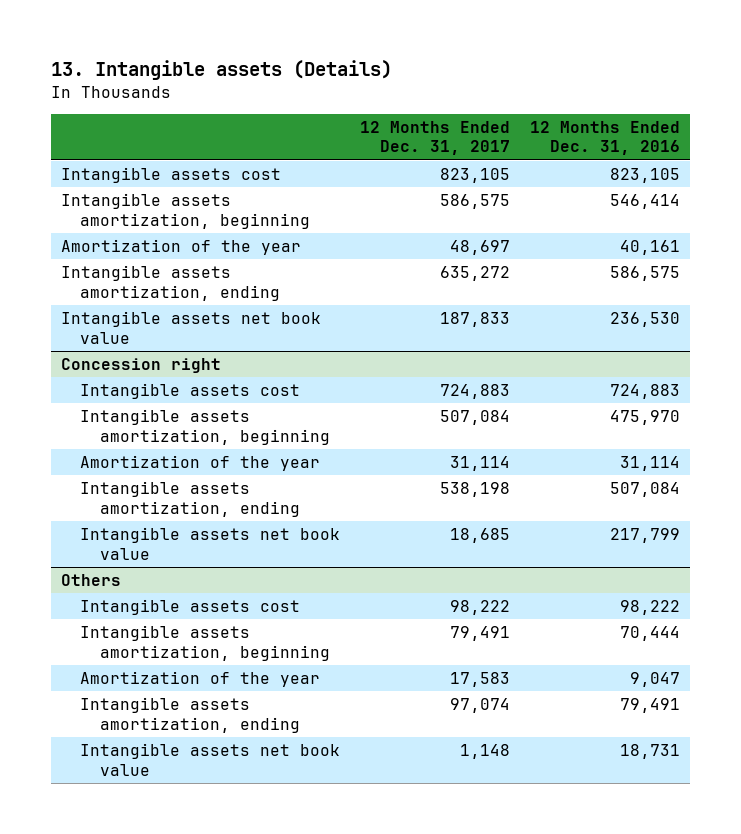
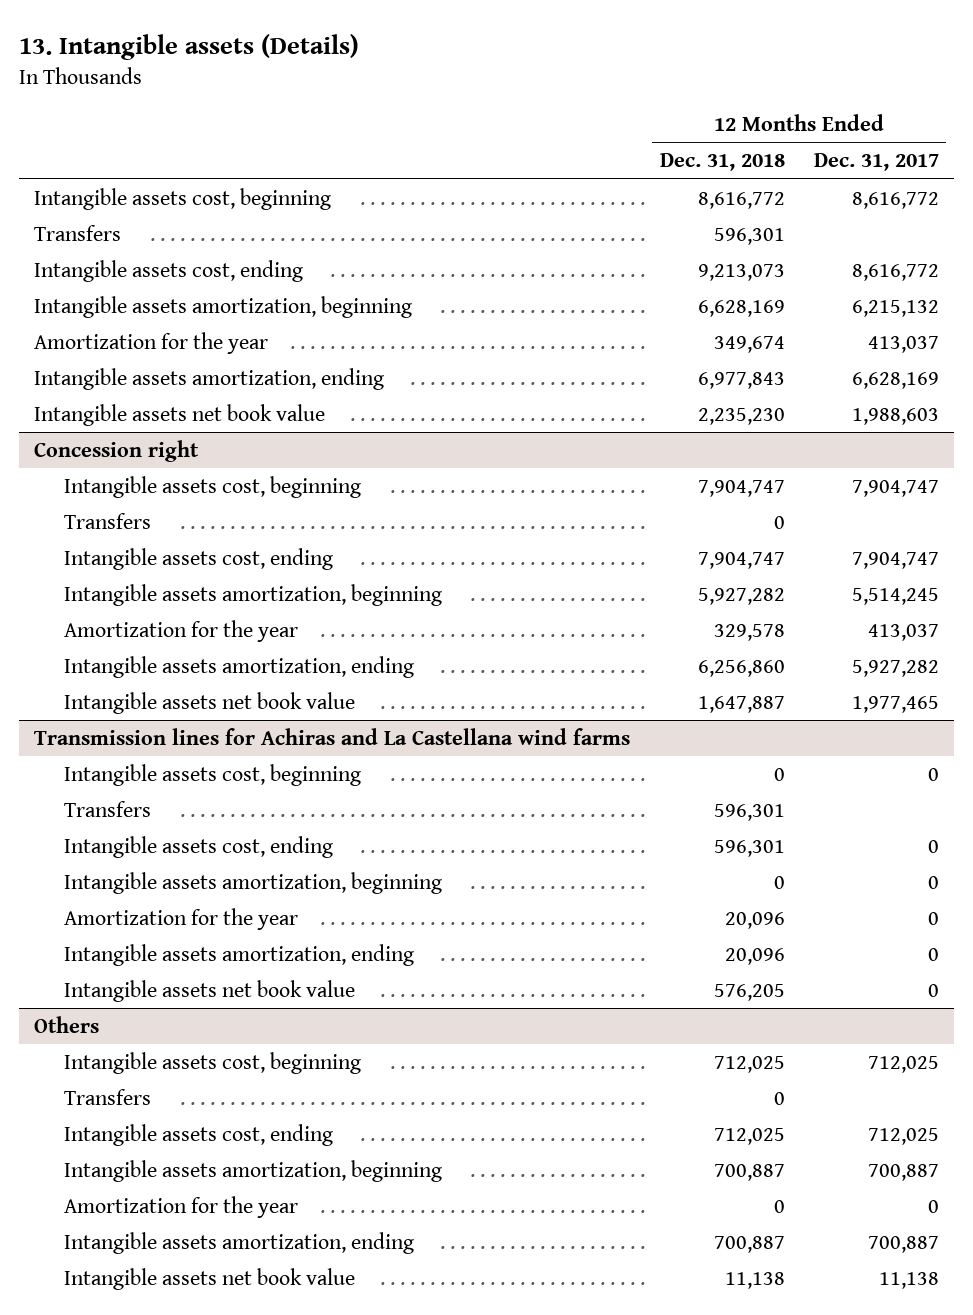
[530,120,681,156] 12 Months Ended Dec. 31, 2016 -> none
none -> [659,153,785,172] Dec. 31, 2018
[60,167,281,184] Intangible assets cost -> [34,188,332,211] Intangible assets cost, beginning
[440,168,511,184] 823,105 -> [851,192,939,210] 8,616,772
none -> [34,225,122,242] Transfers
none -> [34,260,304,283] Intangible assets cost, ending
[440,194,511,210] 586,575 -> [851,300,939,318] 6,215,132
[60,239,301,256] Amortization of the year -> [34,332,269,355] Amortization for the year
[450,240,511,256] 48,697 -> [867,336,939,354] 413,037
[440,266,511,282] 635,272 -> [851,372,939,390] 6,628,169
[440,312,511,328] 187,833 -> [851,408,939,426] 1,988,603
[80,383,301,400] Intangible assets cost -> [64,476,362,499] Intangible assets cost, beginning
[440,384,511,400] 724,883 -> [851,480,939,498] 7,904,747
none -> [64,513,152,530] Transfers
none -> [64,548,334,571] Intangible assets cost, ending
[440,410,511,426] 507,084 -> [851,588,939,606] 5,514,245
[80,455,321,472] Amortization of the year -> [64,620,299,643] Amortization for the year
[450,456,511,472] 31,114 -> [867,624,939,642] 413,037
[440,482,511,498] 538,198 -> [851,660,939,678] 5,927,282
[450,528,511,544] 18,685 -> [851,696,939,714] 1,977,465
none -> [34,728,631,746] Transmission lines for Achiras and La Castellana wind farms
none -> [64,764,362,787] Intangible assets cost, beginning
none -> [64,801,152,818] Transfers
none -> [64,836,334,859] Intangible assets cost, ending
none -> [64,872,443,895] Intangible assets amortization, beginning
none -> [64,908,299,931] Amortization for the year
none -> [64,944,415,967] Intangible assets amortization, ending
none -> [64,980,356,1003] Intangible assets net book value
[80,599,301,616] Intangible assets cost -> [64,1052,362,1075] Intangible assets cost, beginning
[450,600,511,616] 98,222 -> [867,1056,939,1074] 712,025
none -> [64,1089,152,1106] Transfers
none -> [64,1124,334,1147] Intangible assets cost, ending
[450,626,511,642] 79,491 -> [867,1164,939,1182] 700,887
[80,671,321,688] Amortization of the year -> [64,1196,299,1219] Amortization for the year
[450,672,511,688] 17,583 -> [927,1200,939,1214] 0
[450,698,511,714] 97,074 -> [867,1236,939,1254] 700,887
[460,744,511,760] 1,148 -> [878,1272,939,1290] 11,138

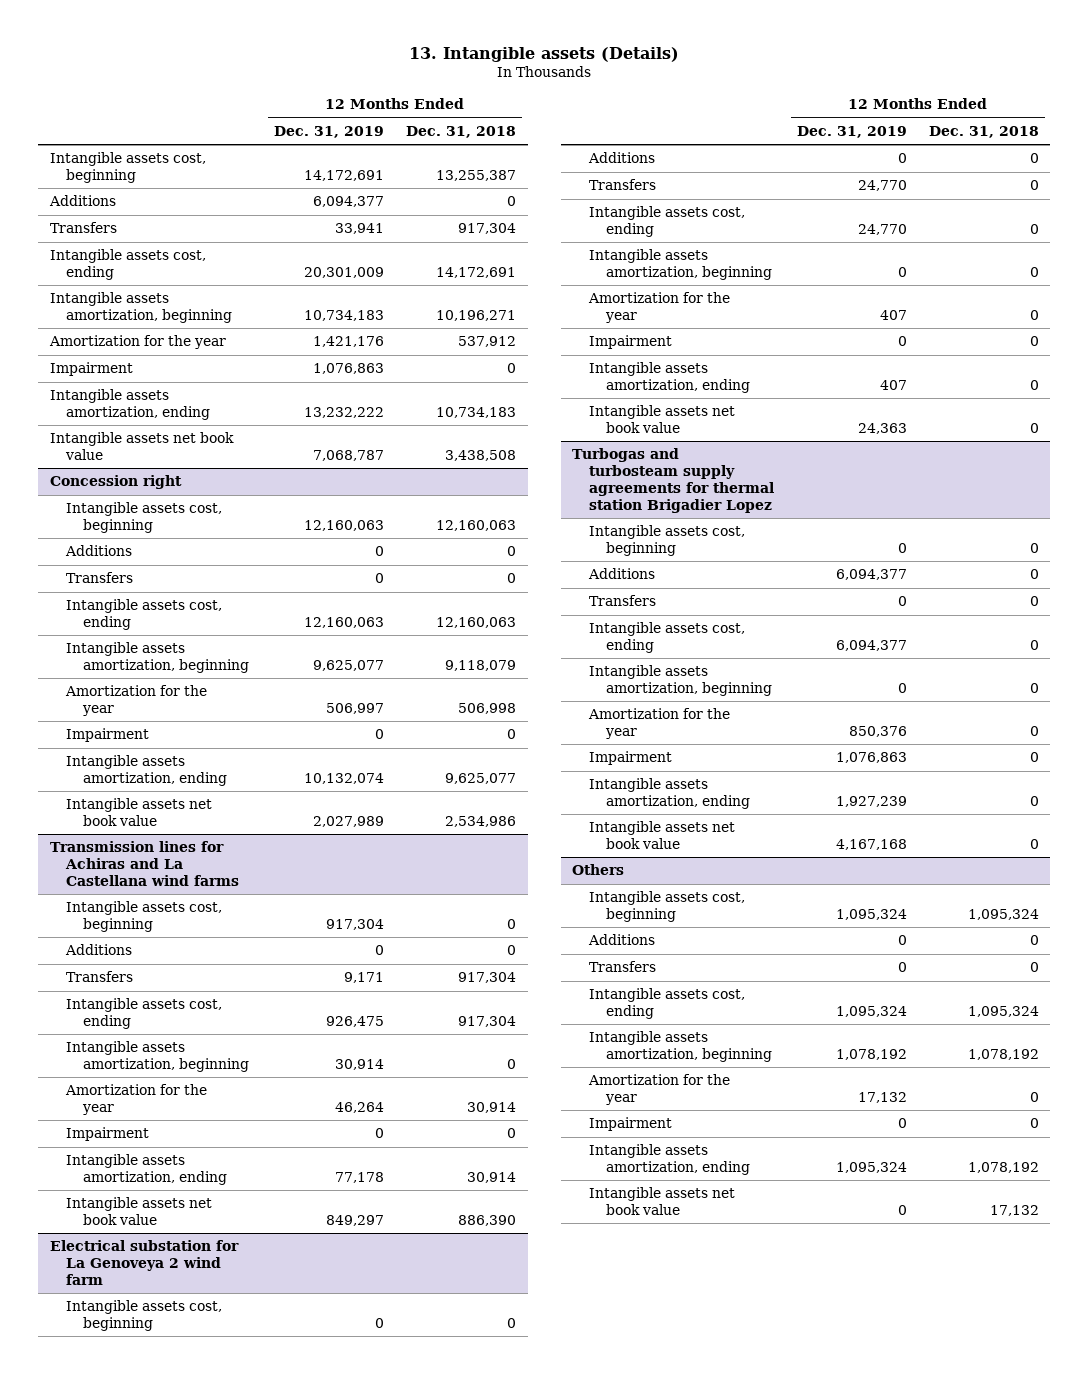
[813,153,939,172] Dec. 31, 2017 -> none
none -> [273,125,384,138] Dec. 31, 2019
[697,192,785,210] 8,616,772 -> [436,170,517,182] 13,255,387
none -> [48,195,116,207] Additions
[713,228,785,246] 596,301 -> [458,223,517,235] 917,304
[697,264,785,282] 9,213,073 -> [436,267,517,279] 14,172,691
[697,300,785,318] 6,628,169 -> [436,310,517,322] 10,196,271
[713,336,785,354] 349,674 -> [458,336,517,348] 537,912
none -> [49,362,133,377] Impairment
[697,372,785,390] 6,977,843 -> [436,407,517,419] 10,734,183
[697,408,785,426] 2,235,230 -> [445,450,517,462] 3,438,508
[697,480,785,498] 7,904,747 -> [436,520,517,532] 12,160,063
none -> [65,545,133,557] Additions
[697,552,785,570] 7,904,747 -> [436,617,517,629] 12,160,063
[697,588,785,606] 5,927,282 -> [445,660,517,672] 9,118,079
[713,624,785,642] 329,578 -> [458,703,517,715] 506,998
none -> [66,728,150,743] Impairment
[697,660,785,678] 6,256,860 -> [445,773,517,785] 9,625,077
[697,696,785,714] 1,647,887 -> [445,816,517,828] 2,534,986
none -> [65,944,133,956] Additions
[713,804,785,822] 596,301 -> [458,972,517,984] 917,304
[713,840,785,858] 596,301 -> [458,1016,517,1028] 917,304
[724,912,785,930] 20,096 -> [467,1102,517,1114] 30,914
none -> [66,1127,150,1142] Impairment
[724,948,785,966] 20,096 -> [467,1172,517,1184] 30,914
[713,984,785,1002] 576,205 -> [458,1215,517,1227] 886,390
none -> [49,1240,239,1285] Electrical substation for La Genoveya 2 wind farm
none -> [66,1300,223,1332] Intangible assets cost, beginning
none -> [588,152,656,164] Additions
none -> [589,179,657,191] Transfers
none -> [589,206,746,238] Intangible assets cost, ending
none -> [589,249,773,281] Intangible assets amortization, beginning
none -> [588,292,731,324] Amortization for the year
none -> [589,335,673,350] Impairment
none -> [589,362,751,394] Intangible assets amortization, ending
none -> [589,405,736,434] Intangible assets net book value
none -> [572,448,775,513] Turbogas and turbosteam supply agreements for thermal station Brigadier Lopez
none -> [589,525,746,557] Intangible assets cost, beginning
none -> [588,568,656,580] Additions
none -> [589,595,657,607] Transfers
none -> [589,622,746,654] Intangible assets cost, ending
none -> [589,665,773,697] Intangible assets amortization, beginning
none -> [588,708,731,740] Amortization for the year
none -> [589,751,673,766] Impairment
none -> [589,778,751,810] Intangible assets amortization, ending
none -> [589,821,736,850] Intangible assets net book value
[713,1056,785,1074] 712,025 -> [968,909,1040,921] 1,095,324
none -> [588,934,656,946] Additions
[713,1128,785,1146] 712,025 -> [968,1006,1040,1018] 1,095,324
[713,1164,785,1182] 700,887 -> [968,1049,1040,1061] 1,078,192
none -> [589,1117,673,1132] Impairment
[713,1236,785,1254] 700,887 -> [968,1162,1040,1174] 1,078,192
[724,1272,785,1290] 11,138 -> [990,1205,1040,1217] 17,132

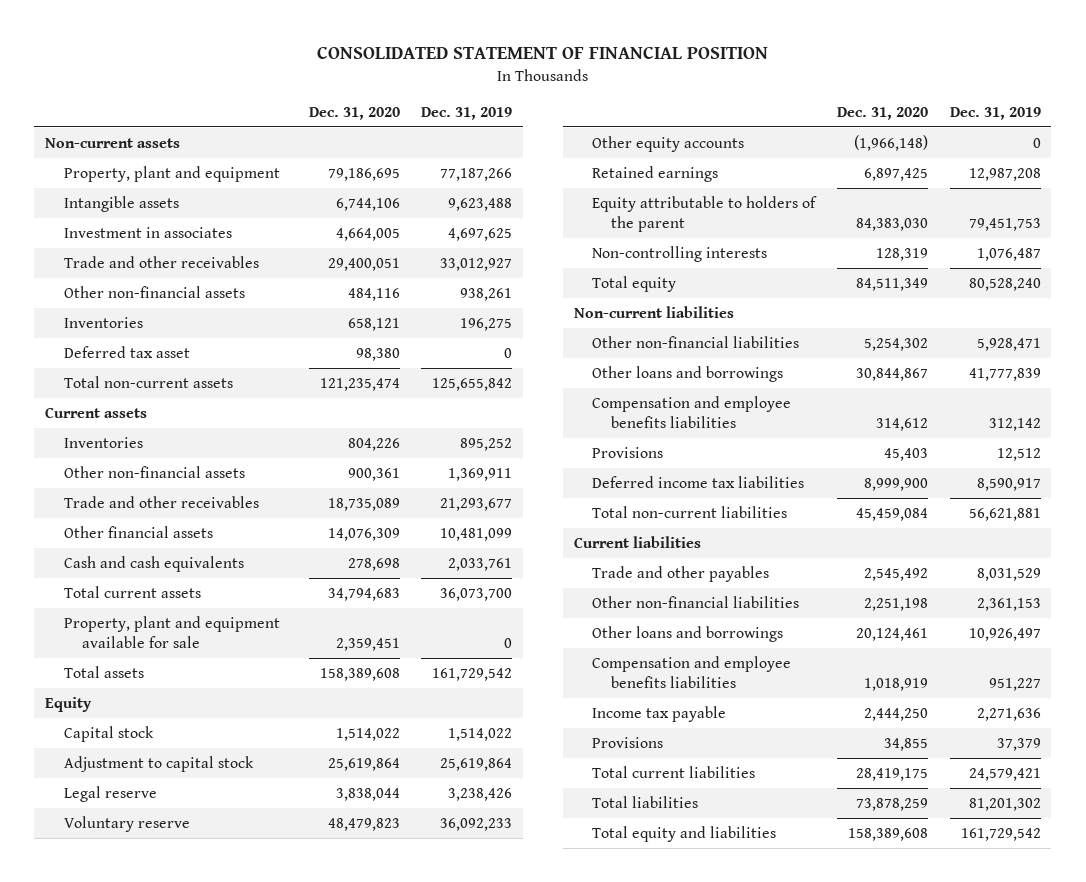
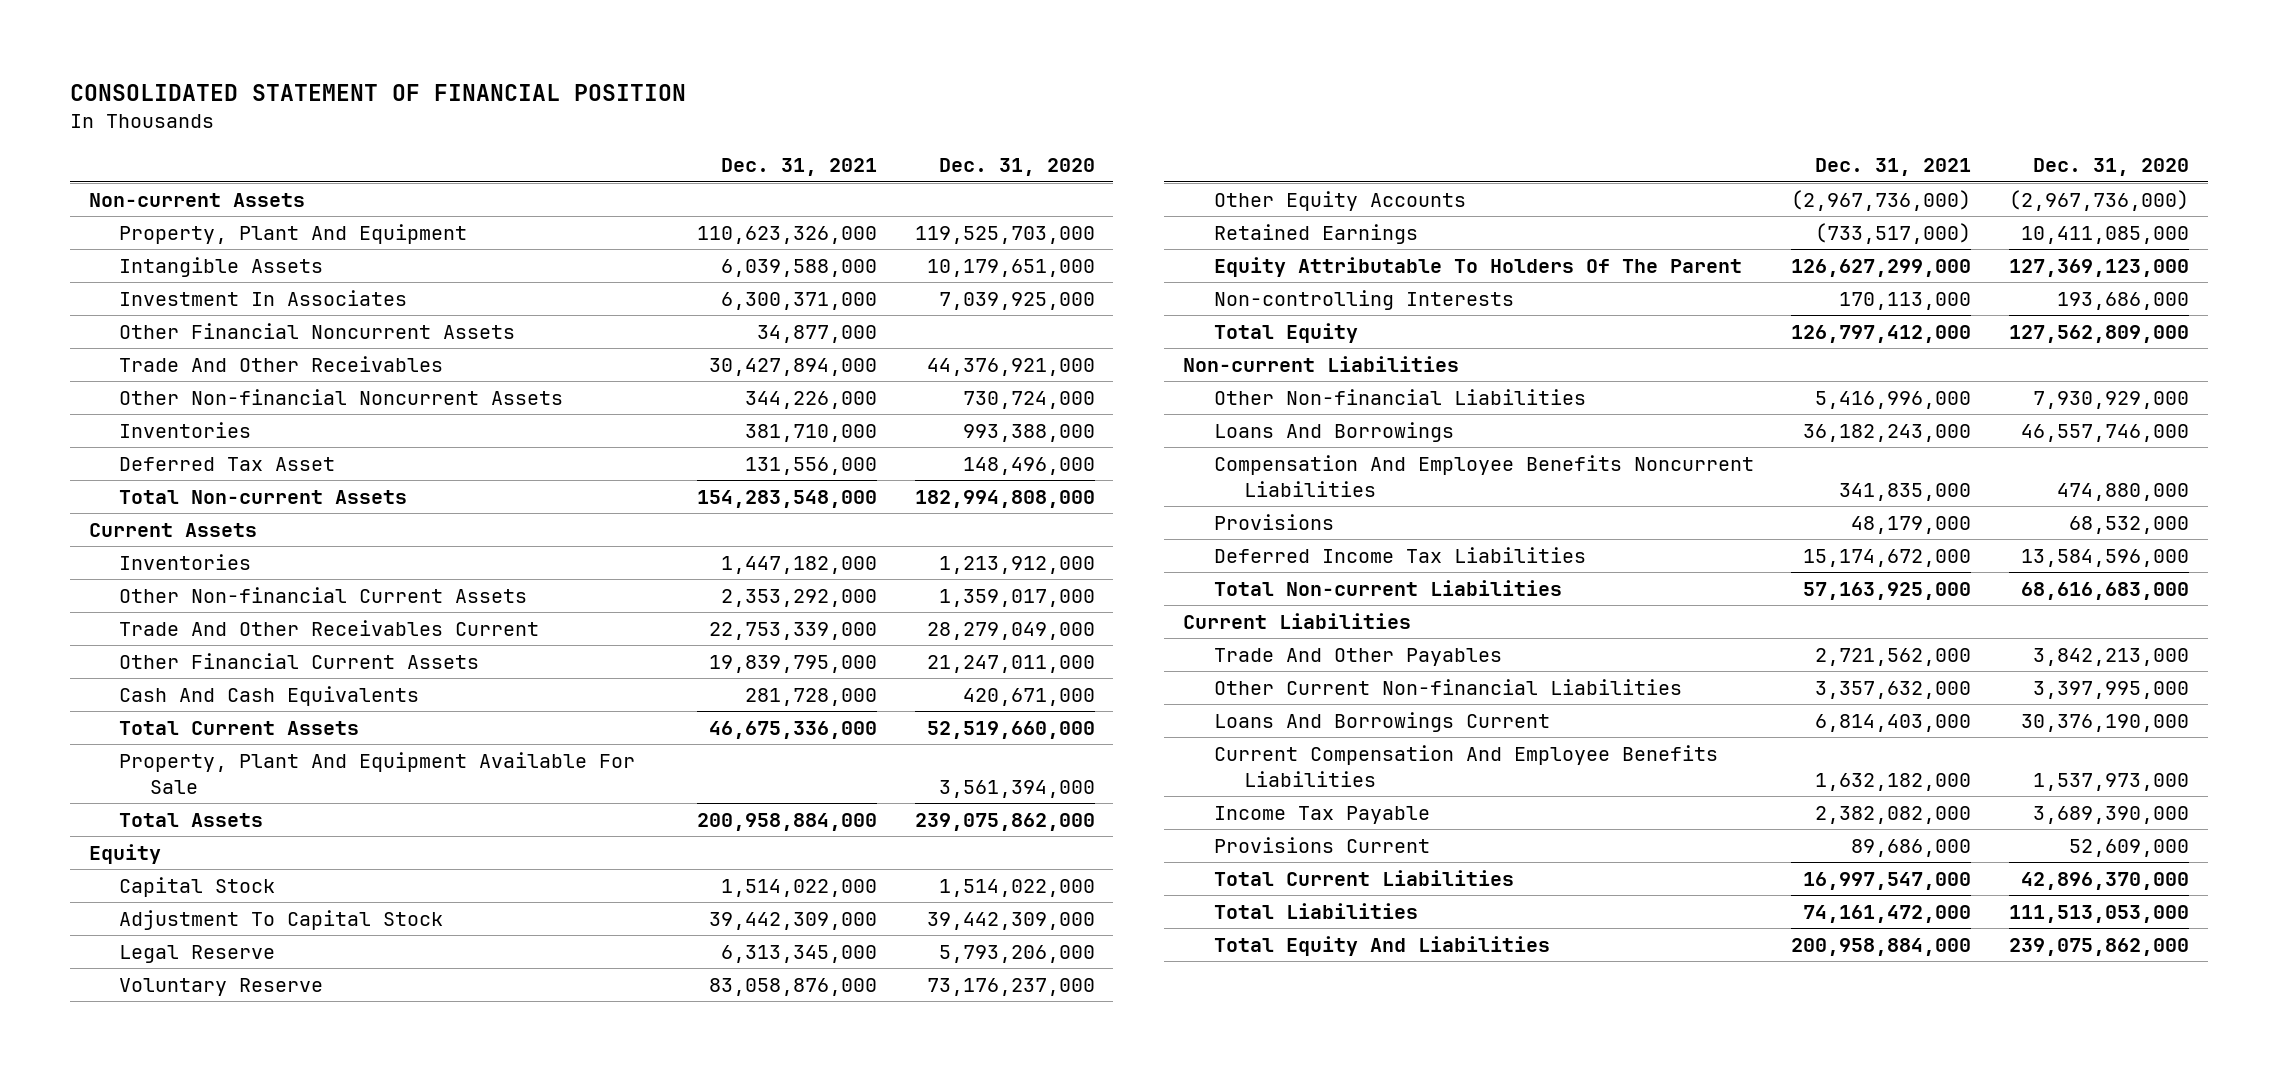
[421,106,513,120] Dec. 31, 2019 -> none
none -> [721,158,878,177] Dec. 31, 2021
[45,138,181,149] Non-current assets -> [88,192,305,207] Non-current Assets
[63,166,280,183] Property, plant and equipment -> [119,223,468,244] Property, Plant And Equipment
[327,168,400,182] 79,186,695 -> [914,225,1095,244] 119,525,703,000
[63,196,179,213] Intangible assets -> [119,256,324,277] Intangible Assets
[335,198,400,212] 6,744,106 -> [926,258,1095,277] 10,179,651,000
[63,227,232,239] Investment in associates -> [119,289,408,306] Investment In Associates
[335,228,400,242] 4,664,005 -> [938,291,1095,310] 7,039,925,000
none -> [119,322,516,339] Other Financial Noncurrent Assets
[63,256,259,269] Trade and other receivables -> [119,355,444,372] Trade And Other Receivables
[327,258,400,272] 29,400,051 -> [926,357,1095,376] 44,376,921,000
[63,286,245,299] Other non-financial assets -> [119,388,564,405] Other Non-financial Noncurrent Assets
[347,288,400,302] 484,116 -> [962,390,1095,409] 730,724,000
[347,318,400,332] 658,121 -> [962,423,1095,442] 993,388,000
[63,346,190,359] Deferred tax asset -> [119,456,336,471] Deferred Tax Asset
[355,348,400,362] 98,380 -> [962,456,1095,475] 148,496,000
[63,376,233,389] Total non-current assets -> [119,489,408,504] Total Non-current Assets
[319,378,400,392] 121,235,474 -> [914,489,1095,508] 182,994,808,000
[45,407,148,419] Current assets -> [88,522,257,537] Current Assets
[347,438,400,452] 804,226 -> [938,555,1095,574] 1,213,912,000
[63,466,245,479] Other non-financial assets -> [119,586,528,603] Other Non-financial Current Assets
[347,468,400,482] 900,361 -> [938,588,1095,607] 1,359,017,000
[63,496,259,509] Trade and other receivables -> [119,619,540,636] Trade And Other Receivables Current
[327,498,400,512] 18,735,089 -> [926,621,1095,640] 28,279,049,000
[63,526,213,539] Other financial assets -> [119,652,480,669] Other Financial Current Assets
[327,528,400,542] 14,076,309 -> [926,654,1095,673] 21,247,011,000
[63,556,244,573] Cash and cash equivalents -> [119,685,420,706] Cash And Cash Equivalents
[347,558,400,572] 278,698 -> [962,687,1095,706] 420,671,000
[63,586,201,599] Total current assets -> [119,720,360,735] Total Current Assets
[327,588,400,602] 34,794,683 -> [926,720,1095,739] 52,519,660,000
[63,616,280,649] Property, plant and equipment available for sale -> [119,751,636,794] Property, Plant And Equipment Available For Sale
[335,638,400,652] 2,359,451 -> [938,779,1095,798] 3,561,394,000
[63,666,144,679] Total assets -> [119,812,264,827] Total Assets
[319,668,400,682] 158,389,608 -> [914,812,1095,831] 239,075,862,000
[63,726,154,743] Capital stock -> [119,876,276,897] Capital Stock
[335,728,400,742] 1,514,022 -> [938,878,1095,897] 1,514,022,000
[63,756,254,773] Adjustment to capital stock -> [119,909,444,930] Adjustment To Capital Stock
[327,758,400,772] 25,619,864 -> [926,911,1095,930] 39,442,309,000
[63,786,157,803] Legal reserve -> [119,944,276,963] Legal Reserve
[335,788,400,802] 3,838,044 -> [938,944,1095,963] 5,793,206,000
[63,816,190,833] Voluntary reserve -> [119,977,324,996] Voluntary Reserve
[327,818,400,832] 48,479,823 -> [926,977,1095,996] 73,176,237,000
[592,136,745,153] Other equity accounts -> [1213,190,1466,211] Other Equity Accounts
[853,135,928,152] (1,966,148) -> [2008,189,2189,211] (2,967,736,000)
[592,166,719,183] Retained earnings -> [1213,223,1418,244] Retained Earnings
[863,168,928,182] 6,897,425 -> [2020,225,2189,244] 10,411,085,000
[592,196,818,233] Equity attributable to holders of the parent -> [1213,256,1742,277] Equity Attributable To Holders Of The Parent
[855,218,928,232] 84,383,030 -> [2008,258,2189,277] 127,369,123,000
[592,246,768,263] Non-controlling interests -> [1213,289,1514,310] Non-controlling Interests
[875,248,928,262] 128,319 -> [2056,291,2189,310] 193,686,000
[592,276,677,293] Total equity -> [1213,322,1358,343] Total Equity
[855,278,928,292] 84,511,349 -> [2008,324,2189,343] 127,562,809,000
[573,306,734,319] Non-current liabilities -> [1182,355,1459,372] Non-current Liabilities
[592,336,800,349] Other non-financial liabilities -> [1213,388,1586,405] Other Non-financial Liabilities
[863,338,928,352] 5,254,302 -> [2032,390,2189,409] 7,930,929,000
[592,366,784,383] Other loans and borrowings -> [1213,421,1454,442] Loans And Borrowings
[855,368,928,382] 30,844,867 -> [2020,423,2189,442] 46,557,746,000
[592,396,792,429] Compensation and employee benefits liabilities -> [1213,454,1754,497] Compensation And Employee Benefits Noncurrent Liabilities
[875,418,928,432] 314,612 -> [2056,482,2189,501] 474,880,000
[883,448,928,462] 45,403 -> [2068,515,2189,534] 68,532,000
[592,476,805,489] Deferred income tax liabilities -> [1213,546,1586,563] Deferred Income Tax Liabilities
[863,478,928,492] 8,999,900 -> [2020,548,2189,567] 13,584,596,000
[592,506,788,519] Total non-current liabilities -> [1213,579,1562,596] Total Non-current Liabilities
[855,508,928,522] 45,459,084 -> [2020,581,2189,600] 68,616,683,000
[573,536,701,549] Current liabilities -> [1182,612,1411,629] Current Liabilities
[592,566,770,583] Trade and other payables -> [1213,647,1502,666] Trade And Other Payables
[863,568,928,582] 2,545,492 -> [2032,647,2189,666] 3,842,213,000
[592,596,800,609] Other non-financial liabilities -> [1213,678,1682,695] Other Current Non-financial Liabilities
[863,598,928,612] 2,251,198 -> [2032,680,2189,699] 3,397,995,000
[592,626,784,643] Other loans and borrowings -> [1213,711,1550,732] Loans And Borrowings Current
[855,628,928,642] 20,124,461 -> [2020,713,2189,732] 30,376,190,000
[592,656,792,689] Compensation and employee benefits liabilities -> [1213,744,1718,787] Current Compensation And Employee Benefits Liabilities
[863,678,928,692] 1,018,919 -> [2032,772,2189,791] 1,537,973,000
[592,706,727,723] Income tax payable -> [1213,805,1430,824] Income Tax Payable
[863,708,928,722] 2,444,250 -> [2032,805,2189,824] 3,689,390,000
[592,737,664,749] Provisions -> [1213,836,1430,853] Provisions Current
[883,738,928,752] 34,855 -> [2068,838,2189,857] 52,609,000
[592,766,756,779] Total current liabilities -> [1213,869,1514,886] Total Current Liabilities
[855,768,928,782] 28,419,175 -> [2020,871,2189,890] 42,896,370,000
[592,796,699,809] Total liabilities -> [1213,902,1418,919] Total Liabilities
[855,798,928,812] 73,878,259 -> [2008,904,2189,923] 111,513,053,000
[592,826,777,843] Total equity and liabilities -> [1213,935,1550,956] Total Equity And Liabilities
[847,828,928,842] 158,389,608 -> [2008,937,2189,956] 239,075,862,000

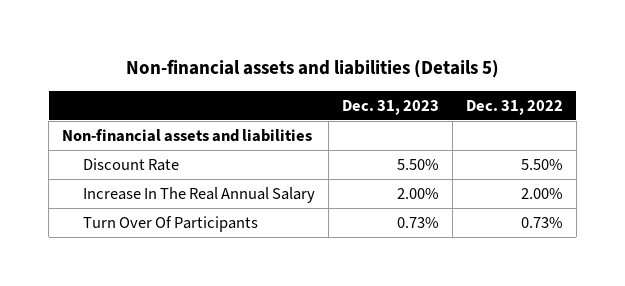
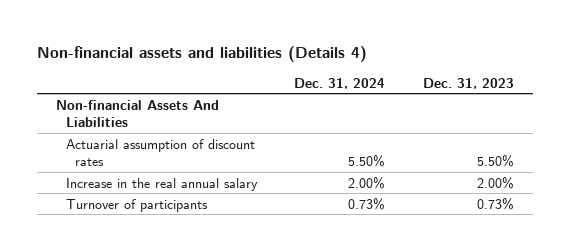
[125,59,499,79] Non-financial assets and liabilities (Details 5) -> [36,46,367,63] Non-financial assets and liabilities (Details 4)
[465,99,563,115] Dec. 31, 2022 -> none
none -> [294,77,386,89] Dec. 31, 2024
[62,128,313,142] Non-financial assets and liabilities -> [55,99,219,127] Non-financial Assets And Liabilities
[83,157,180,171] Discount Rate -> [65,138,255,166] Actuarial assumption of discount rates
[83,186,316,203] Increase In The Real Annual Salary -> [65,177,258,191] Increase in the real annual salary
[83,215,259,232] Turn Over Of Participants -> [65,198,208,212] Turnover of participants

